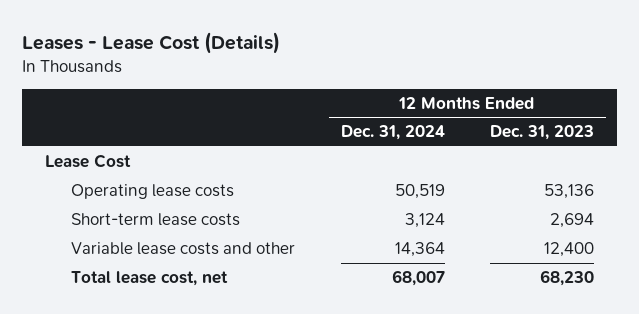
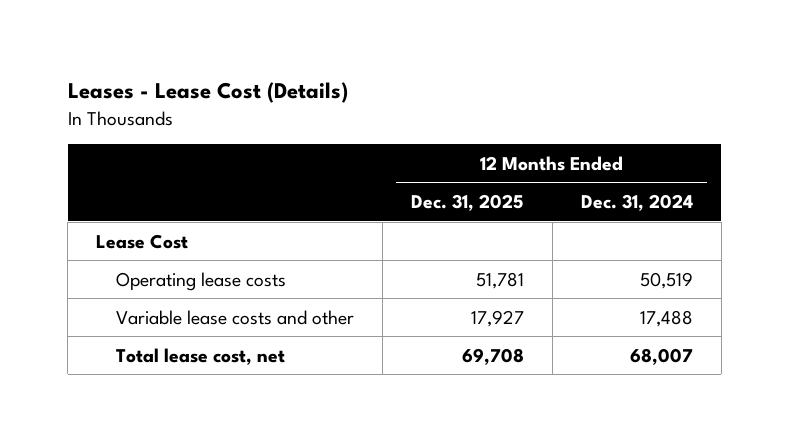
[490,125,595,141] Dec. 31, 2023 -> none
none -> [410,194,524,212] Dec. 31, 2025
[70,213,240,227] Short-term lease costs -> none
[394,242,445,258] 14,364 -> [639,309,693,327] 17,488

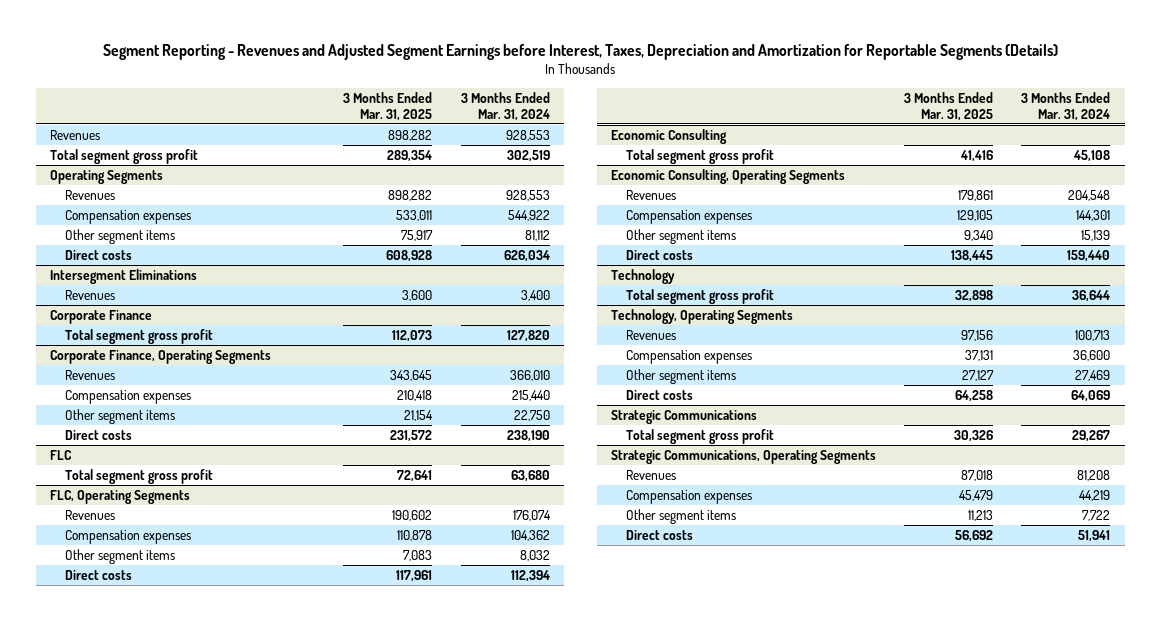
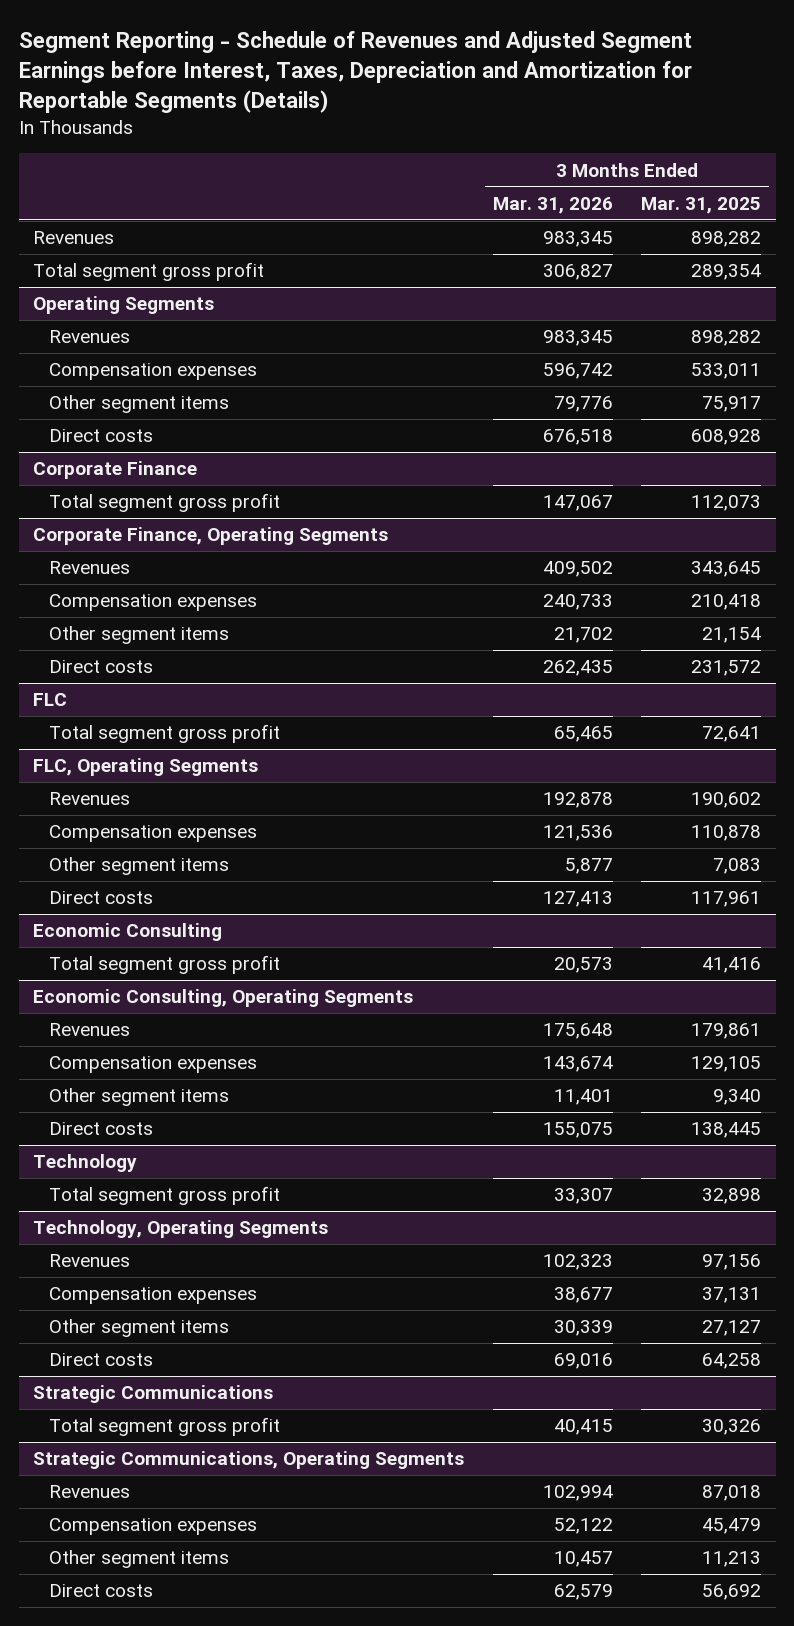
[103,44,1059,61] Segment Reporting - Revenues and Adjusted Segment Earnings before Interest, Taxes, Depreciation and Amortization for Reportable Segments (Details) -> [18,31,692,114] Segment Reporting - Schedule of Revenues and Adjusted Segment Earnings before Interest, Taxes, Depreciation and Amortization for Reportable Segments (Details)
[460,91,550,121] 3 Months Ended Mar. 31, 2024 -> none
none -> [492,197,613,215] Mar. 31, 2026
[50,268,198,284] Intersegment Eliminations -> none
[64,289,115,300] Revenues -> none

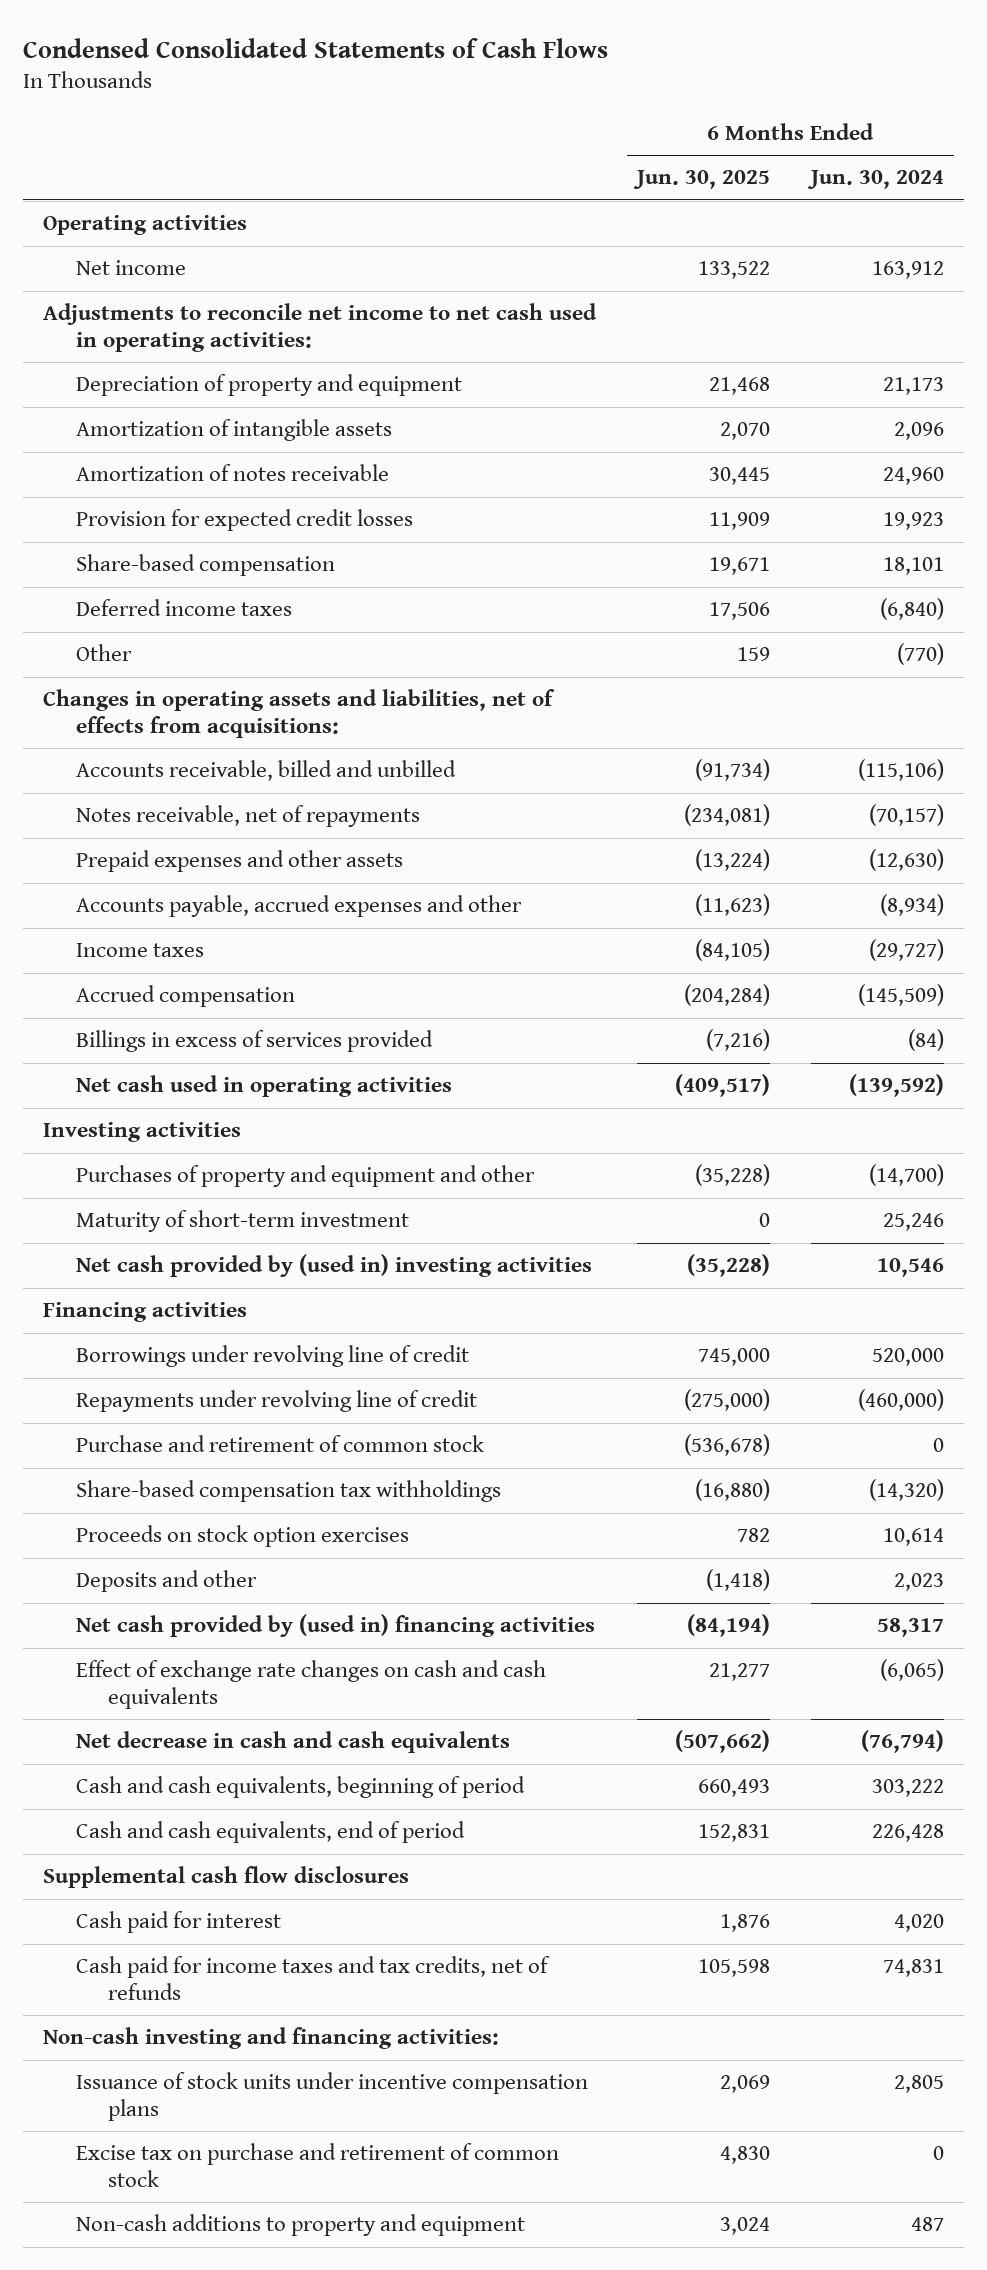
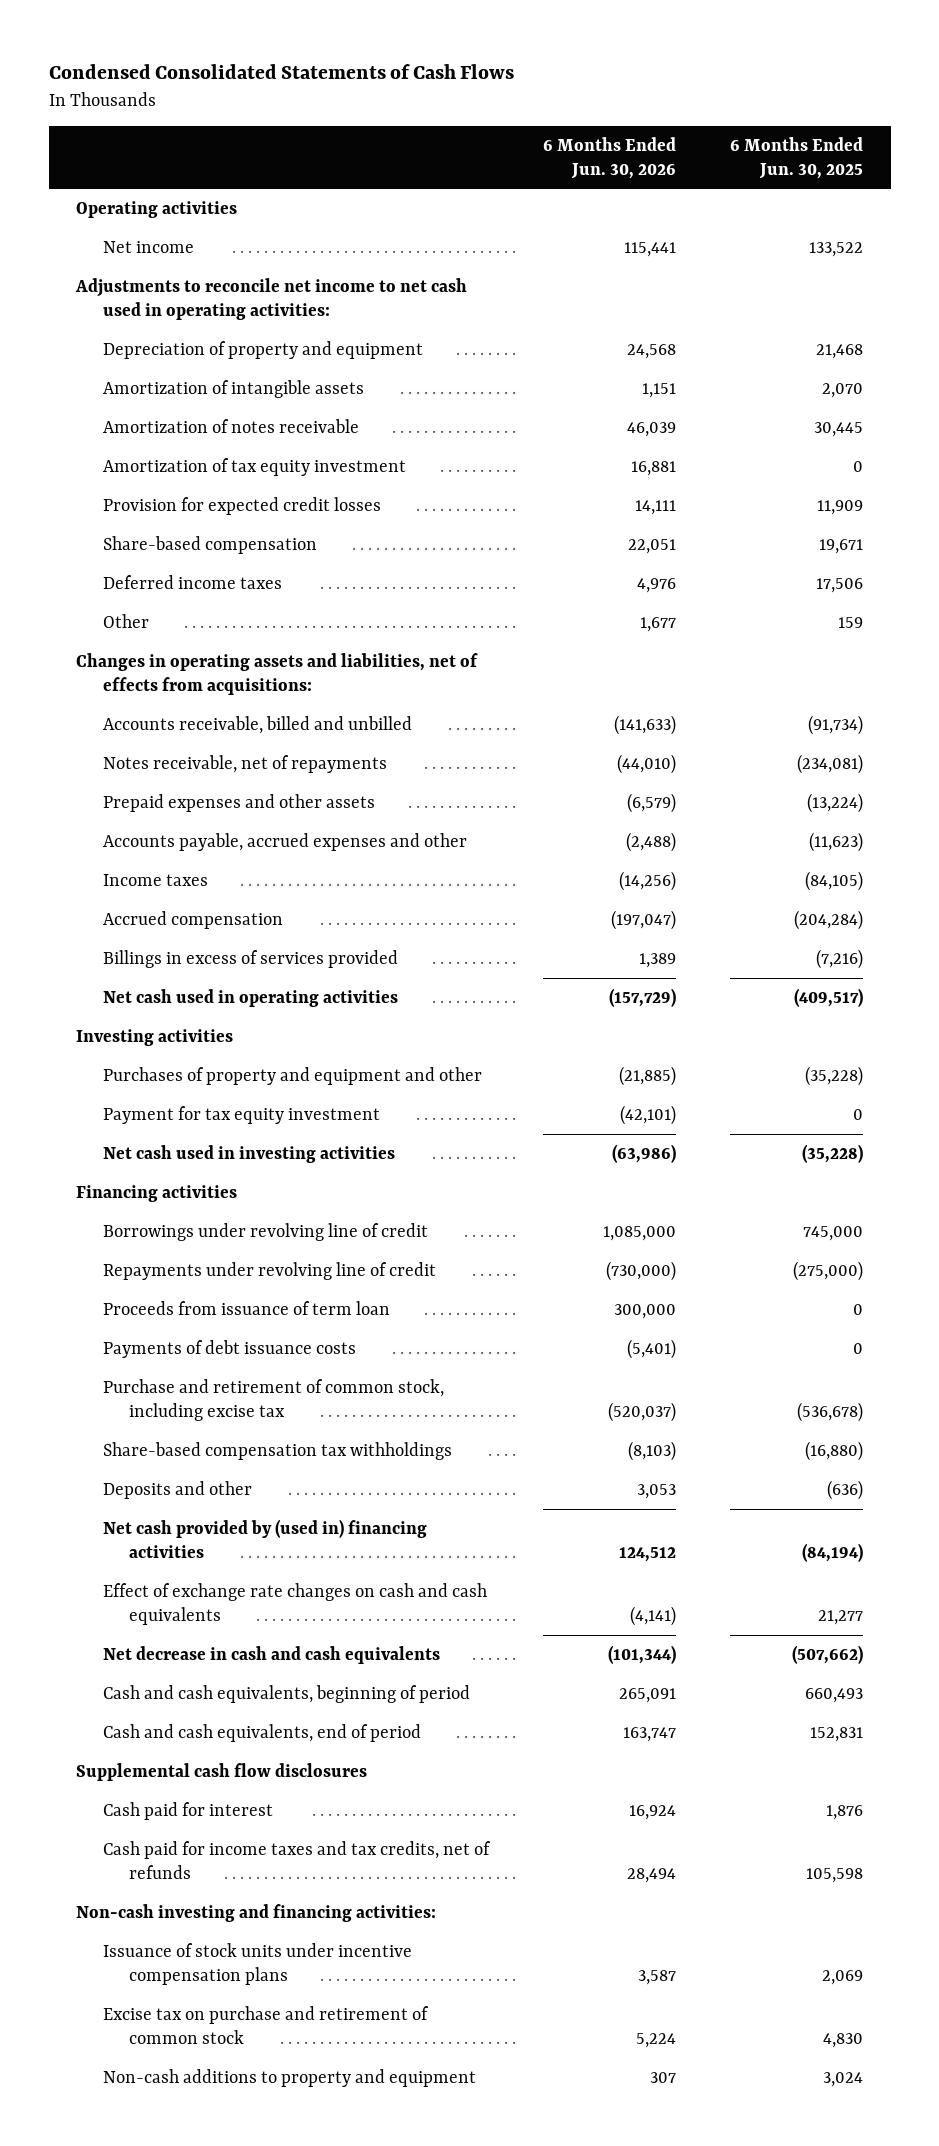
[806,170,944,190] Jun. 30, 2024 -> none
none -> [543,136,677,179] 6 Months Ended Jun. 30, 2026
none -> [102,457,406,476] Amortization of tax equity investment
[75,1210,409,1233] Maturity of short-term investment -> none
none -> [102,1105,380,1124] Payment for tax equity investment
[75,1254,592,1278] Net cash provided by (used in) investing activities -> [102,1144,395,1163] Net cash used in investing activities
none -> [102,1300,390,1315] Proceeds from issuance of term loan
none -> [102,1339,356,1358] Payments of debt issuance costs
[75,1435,484,1453] Purchase and retirement of common stock -> [102,1378,444,1421] Purchase and retirement of common stock, including excise tax
[75,1525,409,1548] Proceeds on stock option exercises -> none
[706,1569,771,1592] (1,418) -> [827,1479,864,1500] (636)

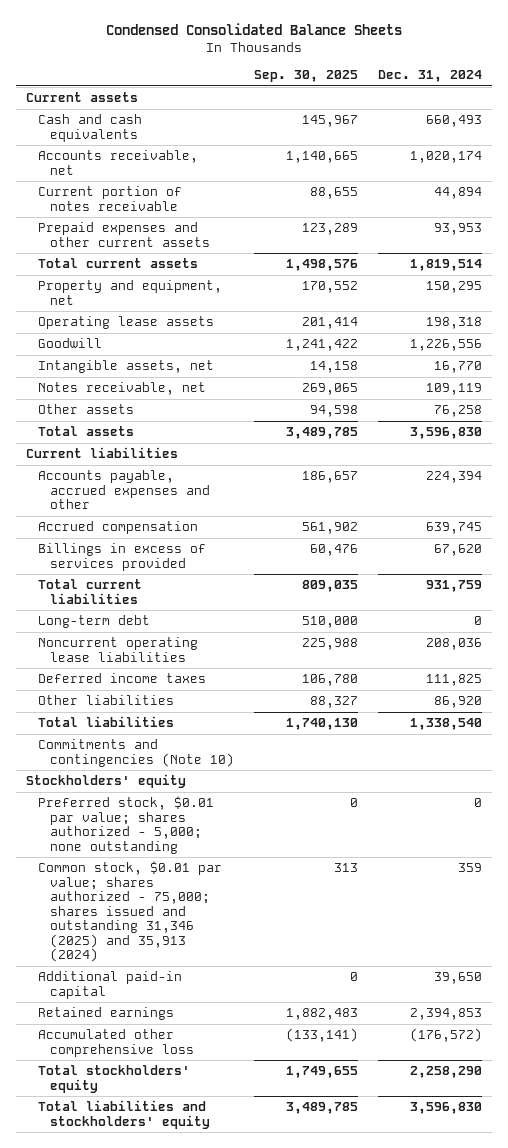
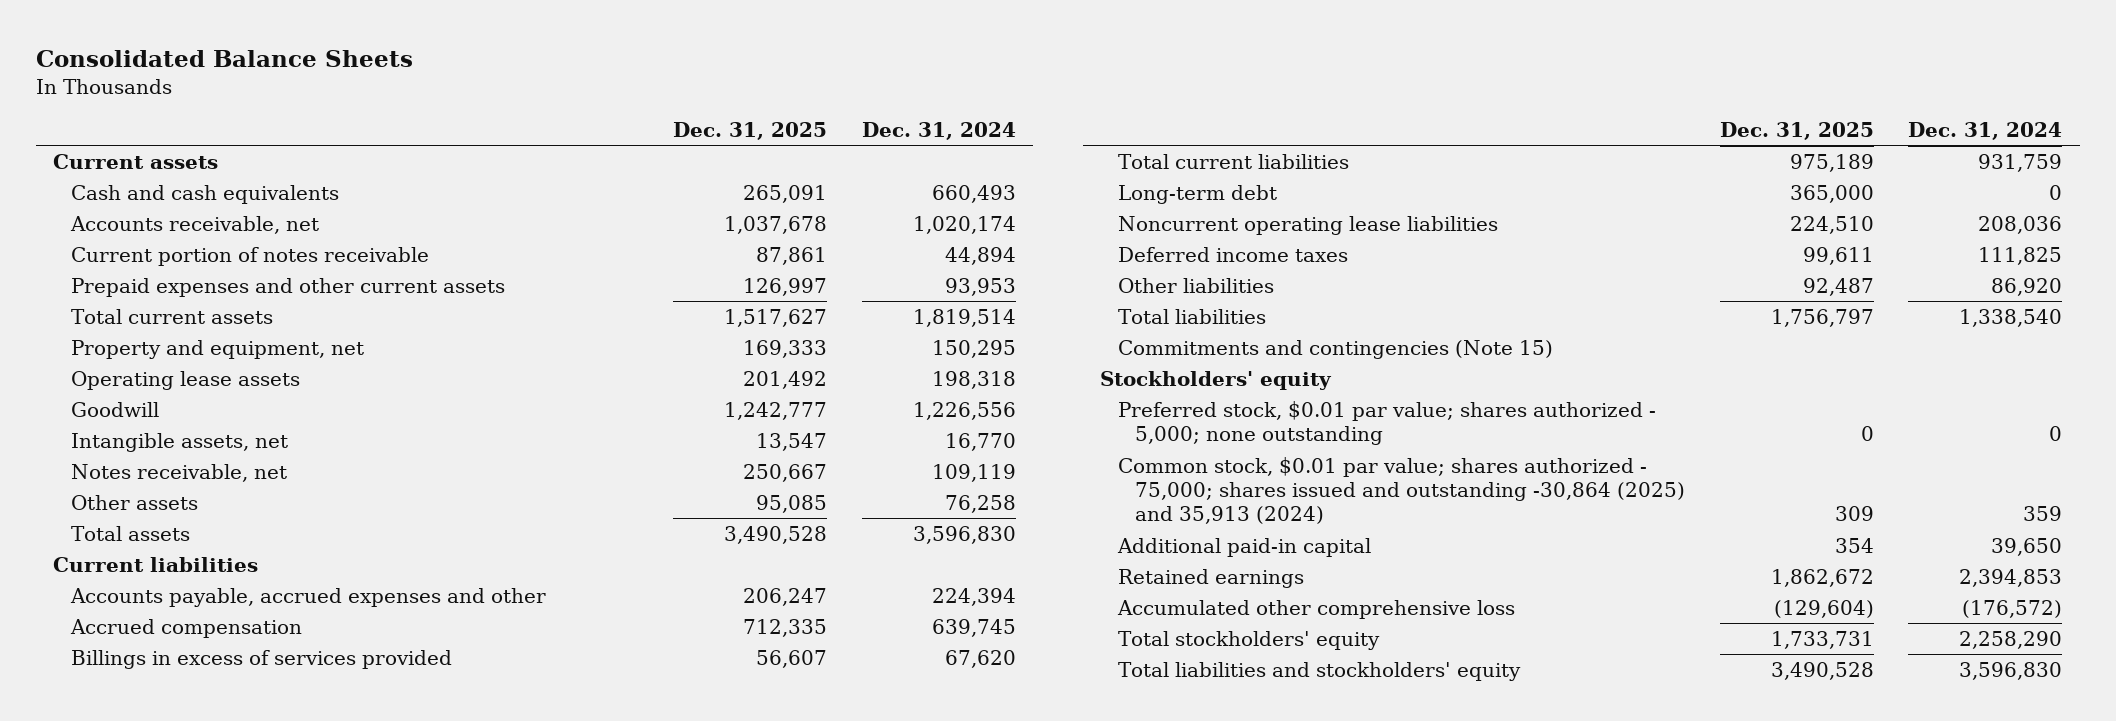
[106,23,403,36] Condensed Consolidated Balance Sheets -> [36,49,414,67] Consolidated Balance Sheets
[253,70,358,83] Sep. 30, 2025 -> none
none -> [673,121,828,140] Dec. 31, 2025
[37,739,234,767] Commitments and contingencies (Note 10) -> [1117,339,1553,359] Commitments and contingencies (Note 15)
[37,861,222,963] Common stock, $0.01 par value; shares authorized - 75,000; shares issued and outstanding 31,346 (2025) and 35,913 (2024) -> [1117,456,1686,525] Common stock, $0.01 par value; shares authorized - 75,000; shares issued and outstanding -30,864 (2025) and 35,913 (2024)

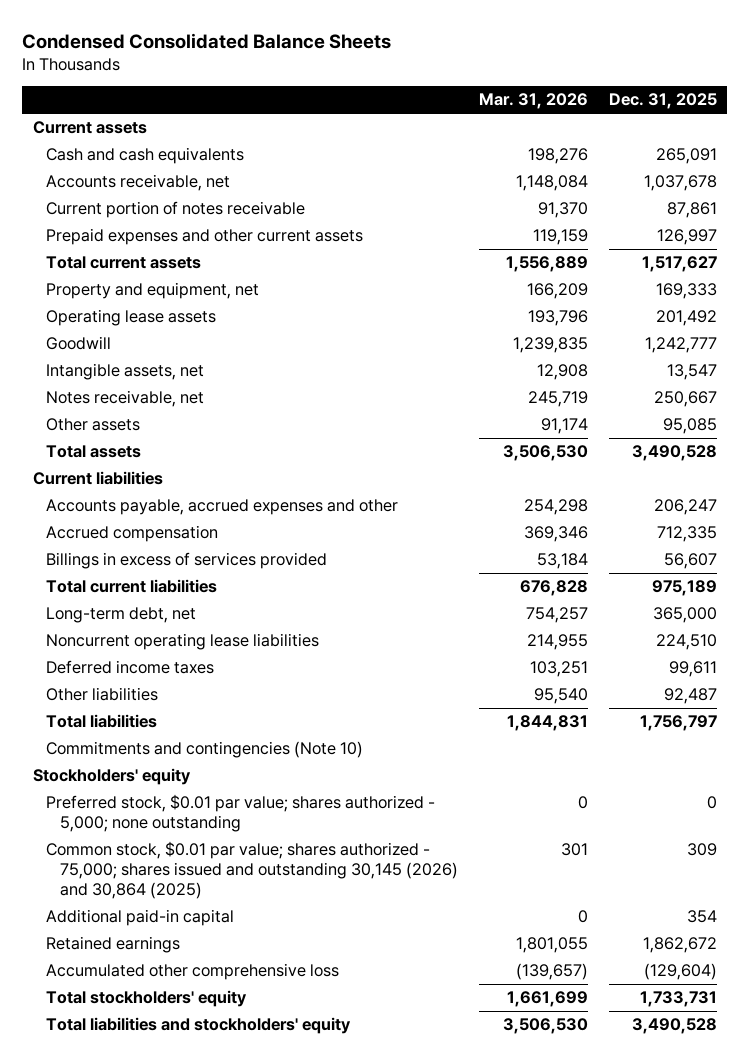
[36,49,414,67] Consolidated Balance Sheets -> [22,32,392,49] Condensed Consolidated Balance Sheets
[861,121,1016,140] Dec. 31, 2024 -> none
none -> [478,93,588,110] Mar. 31, 2026
[1117,184,1277,204] Long-term debt -> [46,607,197,624] Long-term debt, net
[1117,339,1553,359] Commitments and contingencies (Note 15) -> [46,741,364,759] Commitments and contingencies (Note 10)
[1117,456,1686,525] Common stock, $0.01 par value; shares authorized - 75,000; shares issued and outstanding -30,864 (2025) and 35,913 (2024) -> [46,841,458,899] Common stock, $0.01 par value; shares authorized - 75,000; shares issued and outstanding 30,145 (2026) and 30,864 (2025)

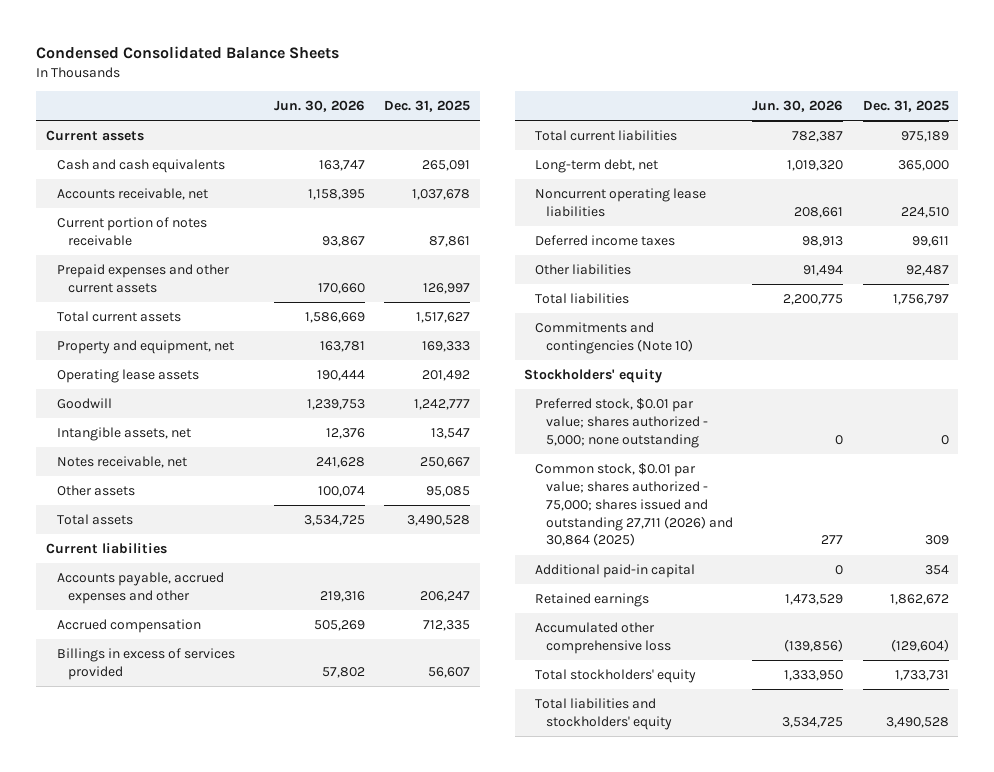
[478,93,588,110] Mar. 31, 2026 -> none
none -> [273,100,365,113] Jun. 30, 2026
[46,841,458,899] Common stock, $0.01 par value; shares authorized - 75,000; shares issued and outstanding 30,145 (2026) and 30,864 (2025) -> [535,462,734,547] Common stock, $0.01 par value; shares authorized - 75,000; shares issued and outstanding 27,711 (2026) and 30,864 (2025)

